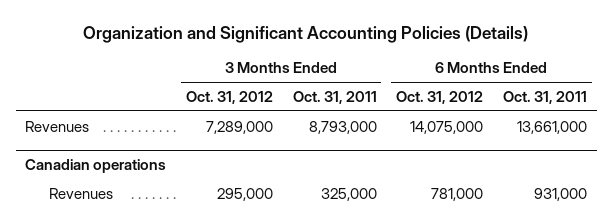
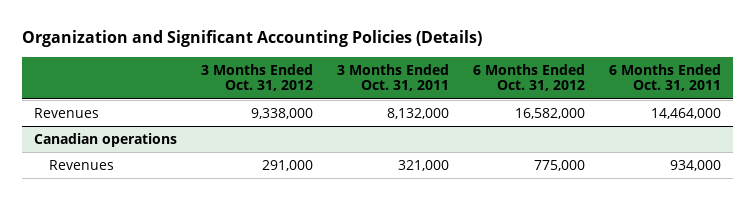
[205,120,273,134] 7,289,000 -> [251,107,314,119] 9,338,000
[308,120,377,134] 8,793,000 -> [387,107,450,119] 8,132,000
[410,120,484,134] 14,075,000 -> [515,107,586,119] 16,582,000
[516,120,587,134] 13,661,000 -> [651,107,722,119] 14,464,000
[216,187,273,201] 295,000 -> [262,159,314,171] 291,000
[320,187,377,201] 325,000 -> [398,159,450,171] 321,000
[431,187,484,201] 781,000 -> [534,159,586,171] 775,000
[533,187,587,201] 931,000 -> [670,159,722,171] 934,000

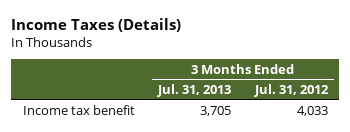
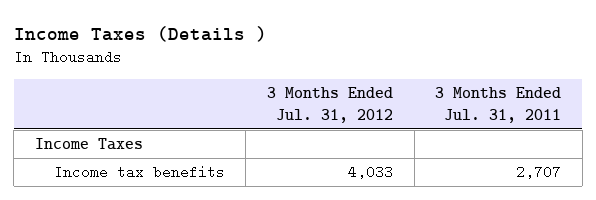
[10,18,181,33] Income Taxes (Details) -> [13,25,267,42] Income Taxes (Details )
[157,83,232,97] Jul. 31, 2013 -> none
none -> [435,87,562,124] 3 Months Ended Jul. 31, 2011
none -> [34,137,143,150] Income Taxes
[22,105,135,116] Income tax benefit -> [53,164,225,179] Income tax benefits

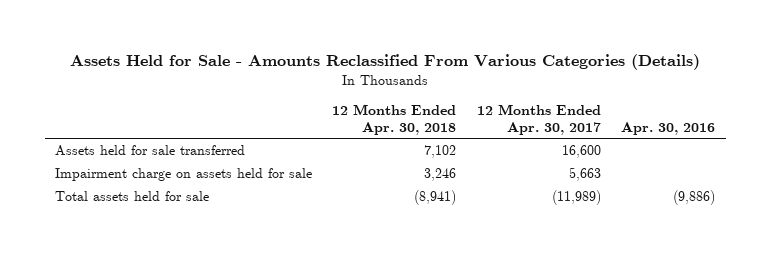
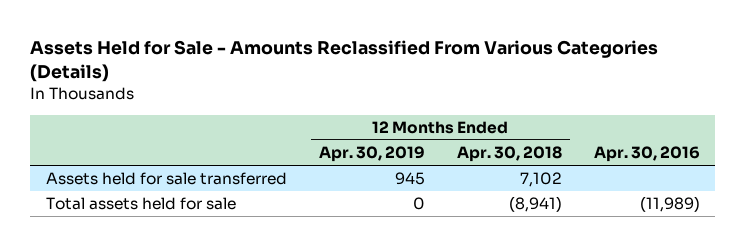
[476,103,601,135] 12 Months Ended Apr. 30, 2017 -> none
none -> [319,146,426,163] Apr. 30, 2019
[54,168,312,182] Impairment charge on assets held for sale -> none
[673,190,716,206] (9,886) -> [639,196,700,213] (11,989)

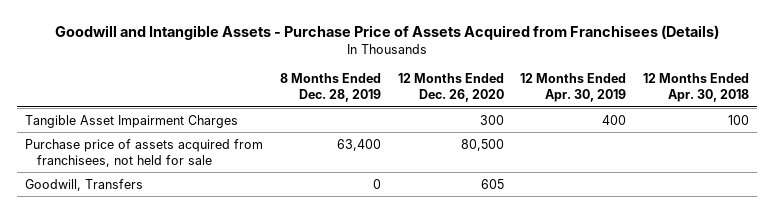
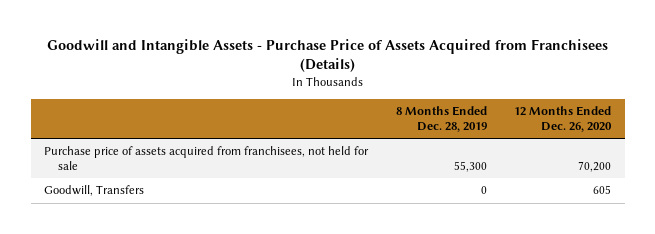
[520,73,627,103] 12 Months Ended Apr. 30, 2019 -> none
[642,73,749,103] 12 Months Ended Apr. 30, 2018 -> none
[25,114,239,128] Tangible Asset Impairment Charges -> none
[336,138,381,151] 63,400 -> [453,160,487,172] 55,300
[460,138,504,151] 80,500 -> [578,160,612,172] 70,200

